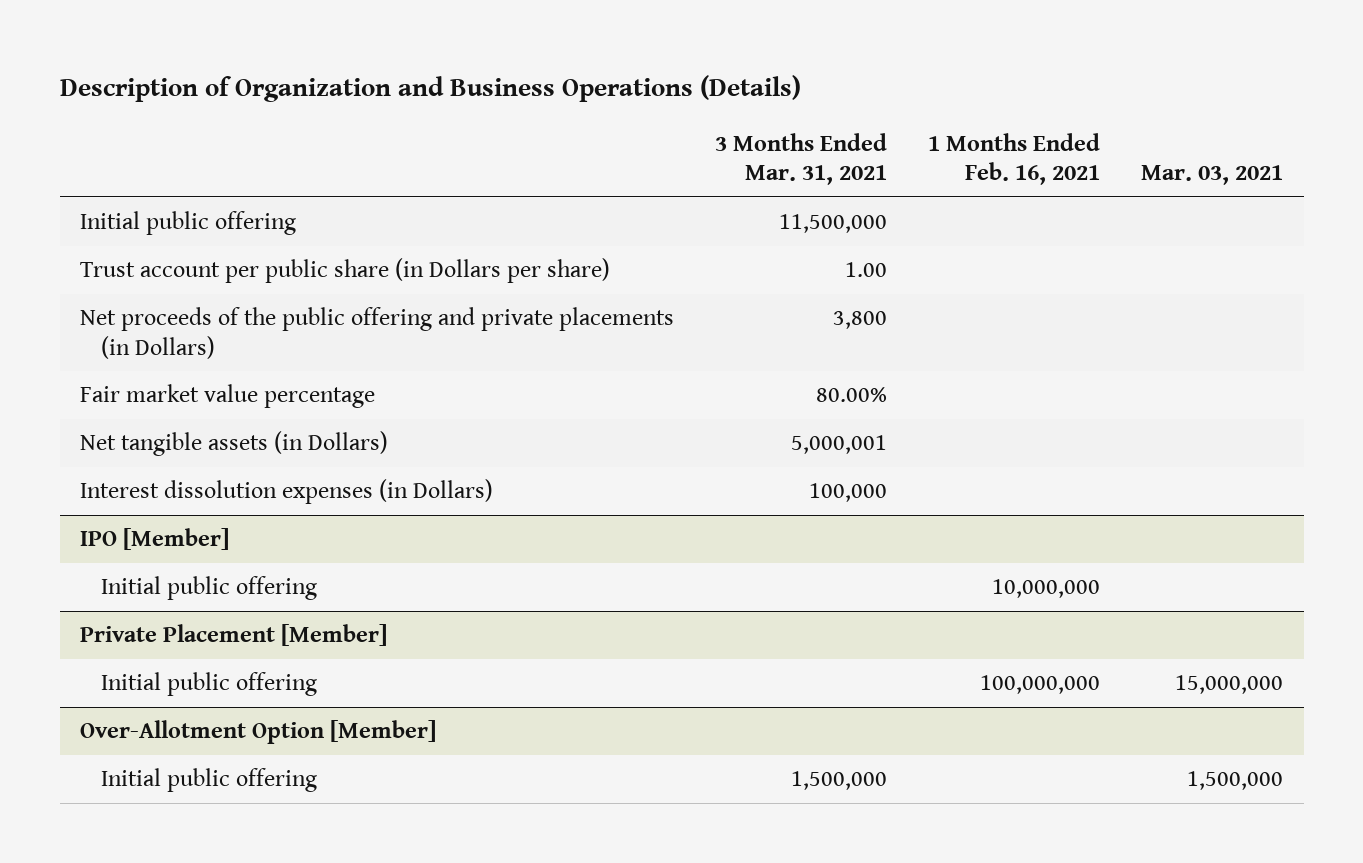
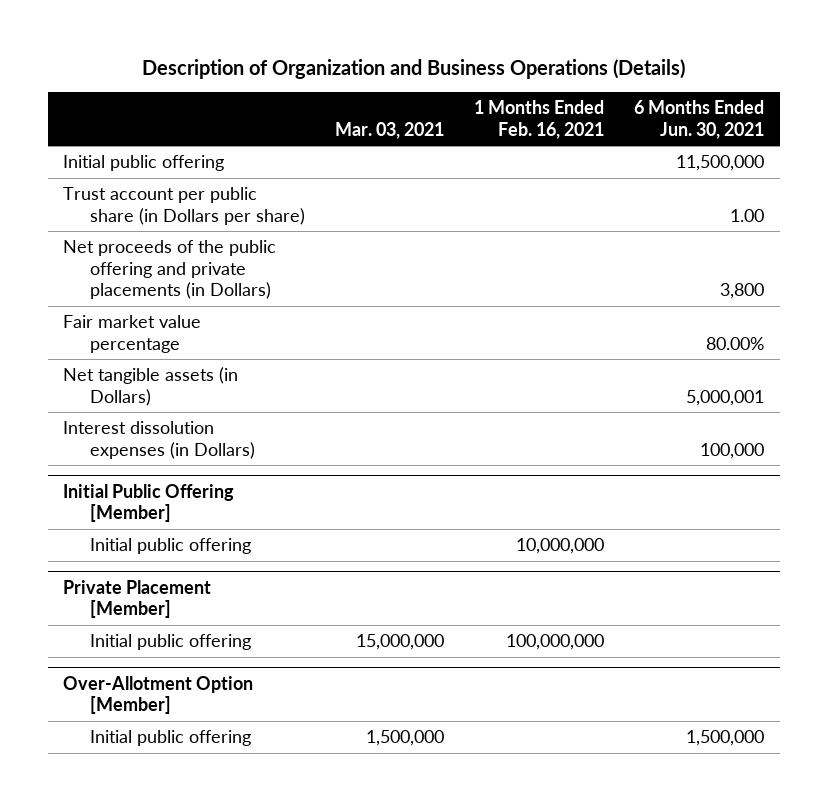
[715,132,888,186] 3 Months Ended Mar. 31, 2021 -> none
none -> [634,100,765,139] 6 Months Ended Jun. 30, 2021
[80,528,230,551] IPO [Member] -> [62,483,234,523] Initial Public Offering [Member]

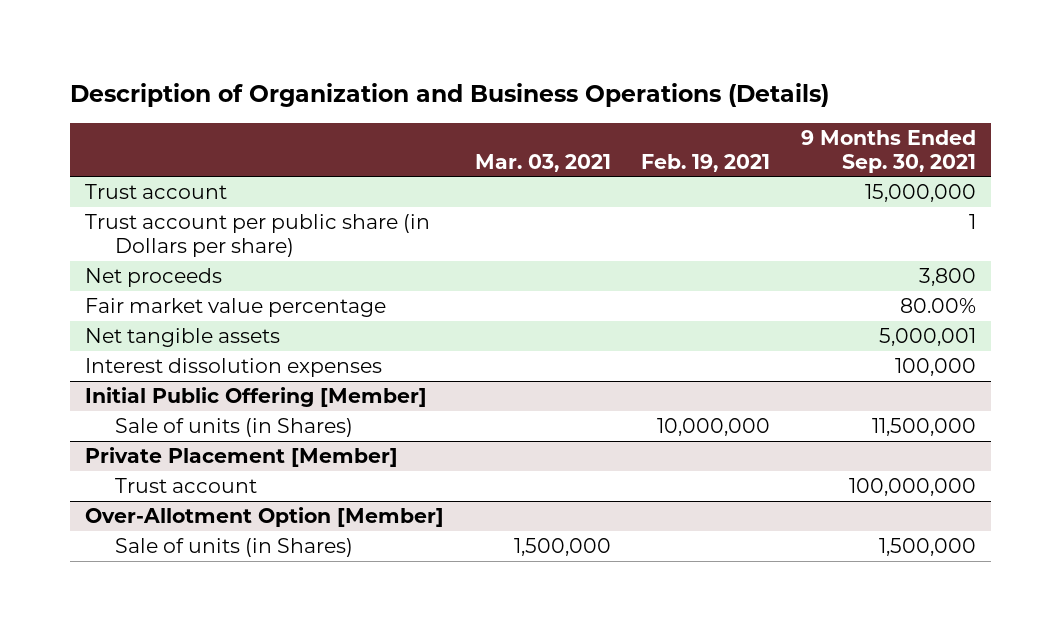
[474,100,605,139] 1 Months Ended Feb. 16, 2021 -> none
[634,100,765,139] 6 Months Ended Jun. 30, 2021 -> none
none -> [641,153,771,172] Feb. 19, 2021
none -> [800,129,976,173] 9 Months Ended Sep. 30, 2021
[62,155,224,172] Initial public offering -> none
none -> [85,184,228,200] Trust account
[62,240,276,300] Net proceeds of the public offering and private placements (in Dollars) -> [85,268,223,288] Net proceeds
[62,367,238,406] Net tangible assets (in Dollars) -> [85,328,281,348] Net tangible assets
[62,421,255,459] Interest dissolution expenses (in Dollars) -> [85,358,383,378] Interest dissolution expenses
[89,538,251,555] Initial public offering -> [114,418,353,438] Sale of units (in Shares)
[89,634,251,651] Initial public offering -> none
none -> [114,478,257,494] Trust account
[89,730,251,747] Initial public offering -> [114,538,353,558] Sale of units (in Shares)

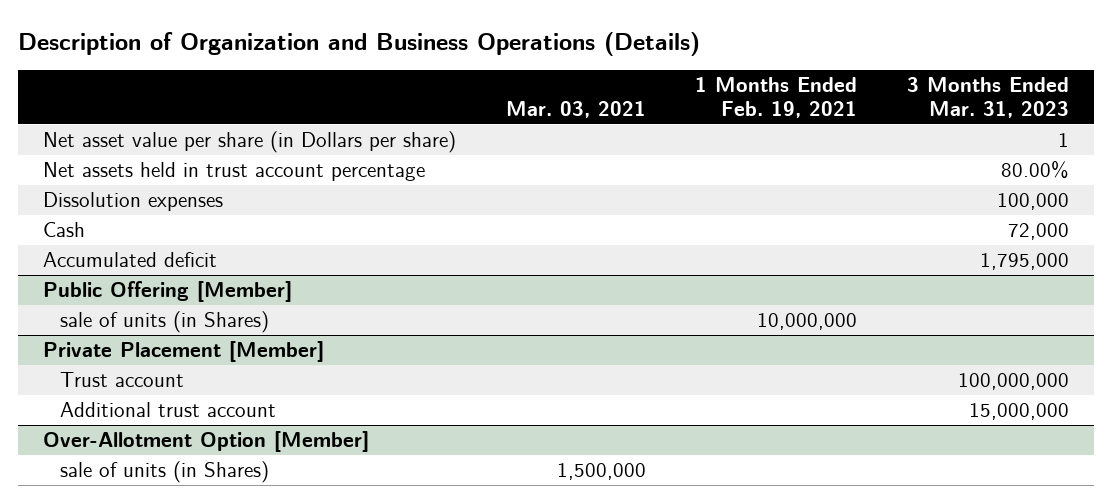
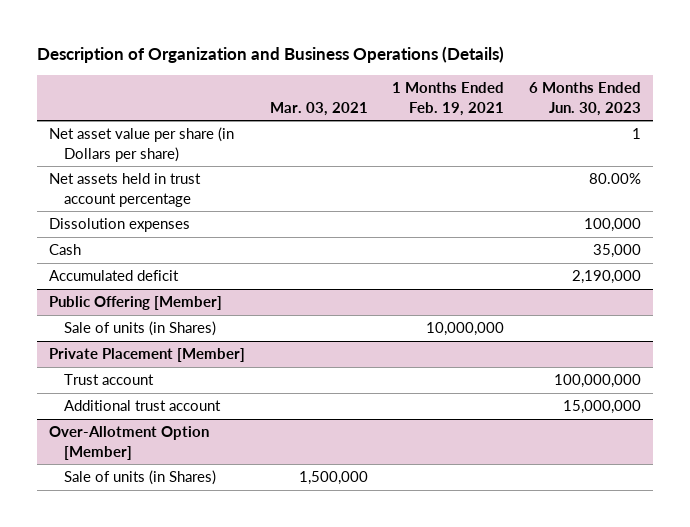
[906,77,1069,119] 3 Months Ended Mar. 31, 2023 -> none
none -> [528,82,641,116] 6 Months Ended Jun. 30, 2023
[60,311,270,334] sale of units (in Shares) -> [64,321,217,337] Sale of units (in Shares)
[60,461,270,484] sale of units (in Shares) -> [64,470,217,486] Sale of units (in Shares)

